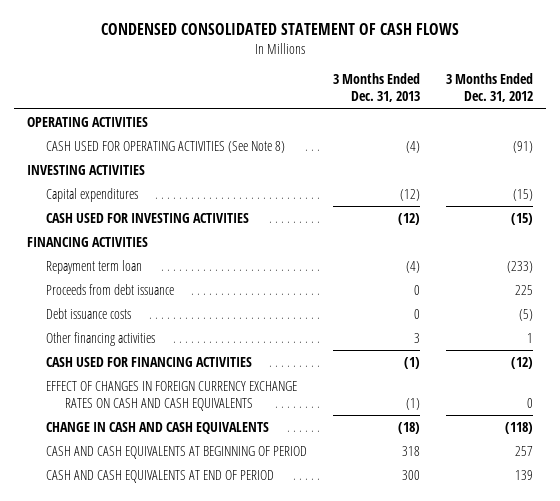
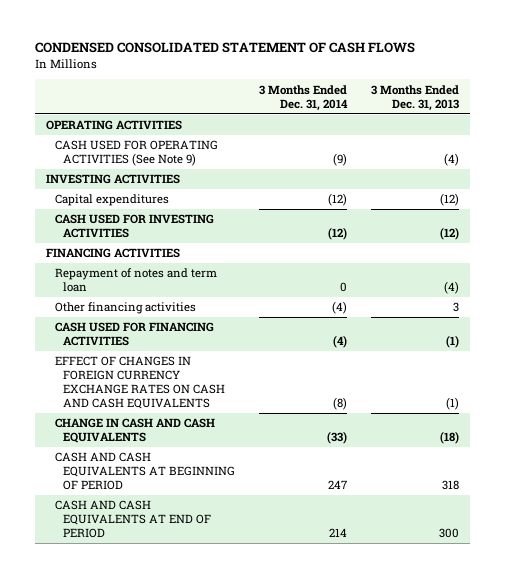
[446,72,534,103] 3 Months Ended Dec. 31, 2012 -> none
none -> [258,84,348,111] 3 Months Ended Dec. 31, 2014
[46,140,286,153] CASH USED FOR OPERATING ACTIVITIES (See Note 8) -> [54,140,218,167] CASH USED FOR OPERATING ACTIVITIES (See Note 9)
[46,283,175,295] Proceeds from debt issuance -> none
[46,307,132,319] Debt issuance costs -> none
[46,259,143,274] Repayment term loan -> [54,268,217,293] Repayment of notes and term loan

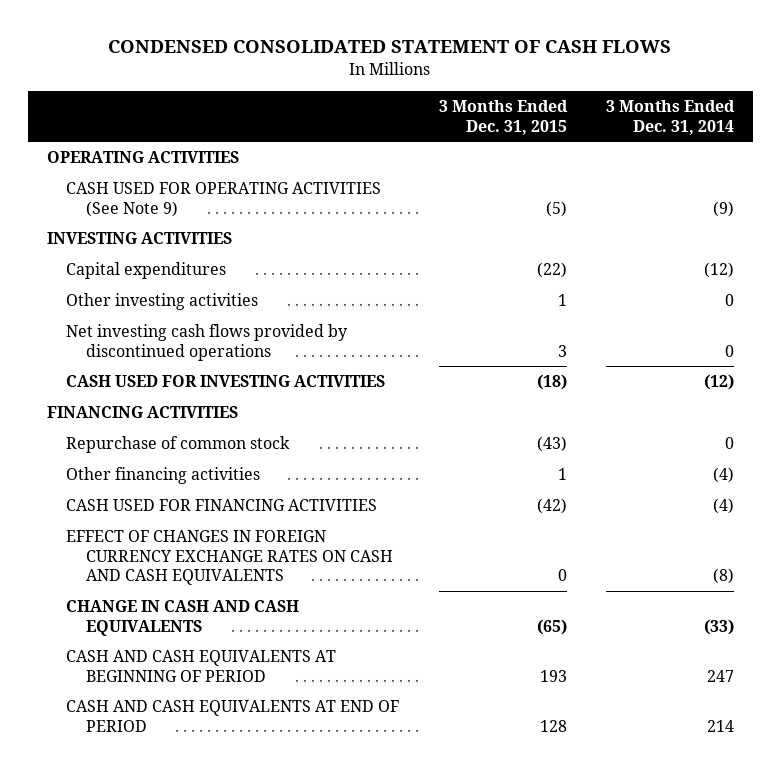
[370,84,459,111] 3 Months Ended Dec. 31, 2013 -> none
none -> [438,100,568,135] 3 Months Ended Dec. 31, 2015
none -> [66,293,259,311] Other investing activities
none -> [66,324,349,361] Net investing cash flows provided by discontinued operations
[54,268,217,293] Repayment of notes and term loan -> none
none -> [66,436,291,454] Repurchase of common stock

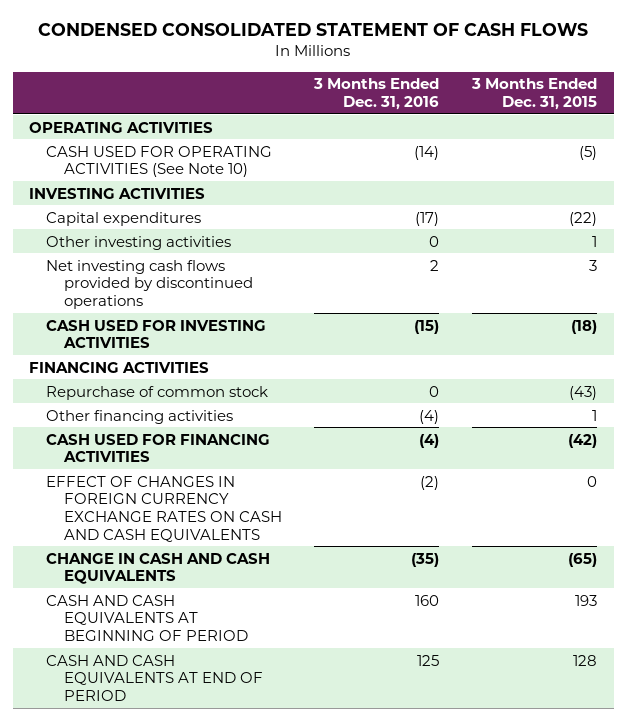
[605,100,735,135] 3 Months Ended Dec. 31, 2014 -> none
none -> [313,78,440,110] 3 Months Ended Dec. 31, 2016
[66,182,382,217] CASH USED FOR OPERATING ACTIVITIES (See Note 9) -> [46,145,273,178] CASH USED FOR OPERATING ACTIVITIES (See Note 10)

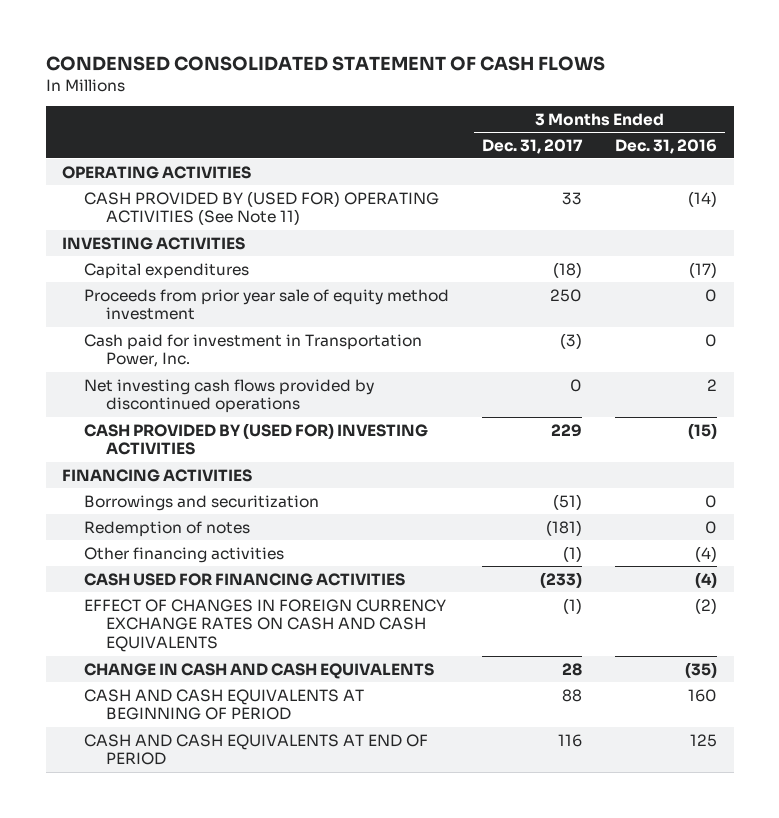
[471,78,598,110] 3 Months Ended Dec. 31, 2015 -> none
none -> [482,138,584,154] Dec. 31, 2017
[46,145,273,178] CASH USED FOR OPERATING ACTIVITIES (See Note 10) -> [84,190,440,226] CASH PROVIDED BY (USED FOR) OPERATING ACTIVITIES (See Note 11)
[46,235,232,250] Other investing activities -> none
none -> [84,288,450,321] Proceeds from prior year sale of equity method investment
none -> [84,333,423,368] Cash paid for investment in Transportation Power, Inc.
[46,319,267,349] CASH USED FOR INVESTING ACTIVITIES -> [84,422,429,456] CASH PROVIDED BY (USED FOR) INVESTING ACTIVITIES
[46,385,269,400] Repurchase of common stock -> none
none -> [84,494,320,511] Borrowings and securitization
none -> [84,520,251,537] Redemption of notes

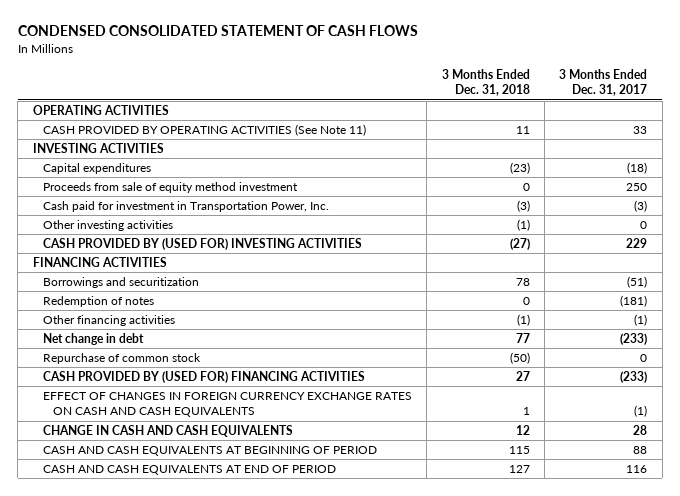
[615,138,718,154] Dec. 31, 2016 -> none
none -> [441,68,530,97] 3 Months Ended Dec. 31, 2018
[84,190,440,226] CASH PROVIDED BY (USED FOR) OPERATING ACTIVITIES (See Note 11) -> [42,124,366,137] CASH PROVIDED BY OPERATING ACTIVITIES (See Note 11)
[84,288,450,321] Proceeds from prior year sale of equity method investment -> [42,182,298,194] Proceeds from sale of equity method investment
[84,378,375,414] Net investing cash flows provided by discontinued operations -> none
none -> [42,220,173,232] Other investing activities
none -> [42,333,144,346] Net change in debt
none -> [42,353,201,365] Repurchase of common stock
[84,572,406,586] CASH USED FOR FINANCING ACTIVITIES -> [42,371,365,384] CASH PROVIDED BY (USED FOR) FINANCING ACTIVITIES

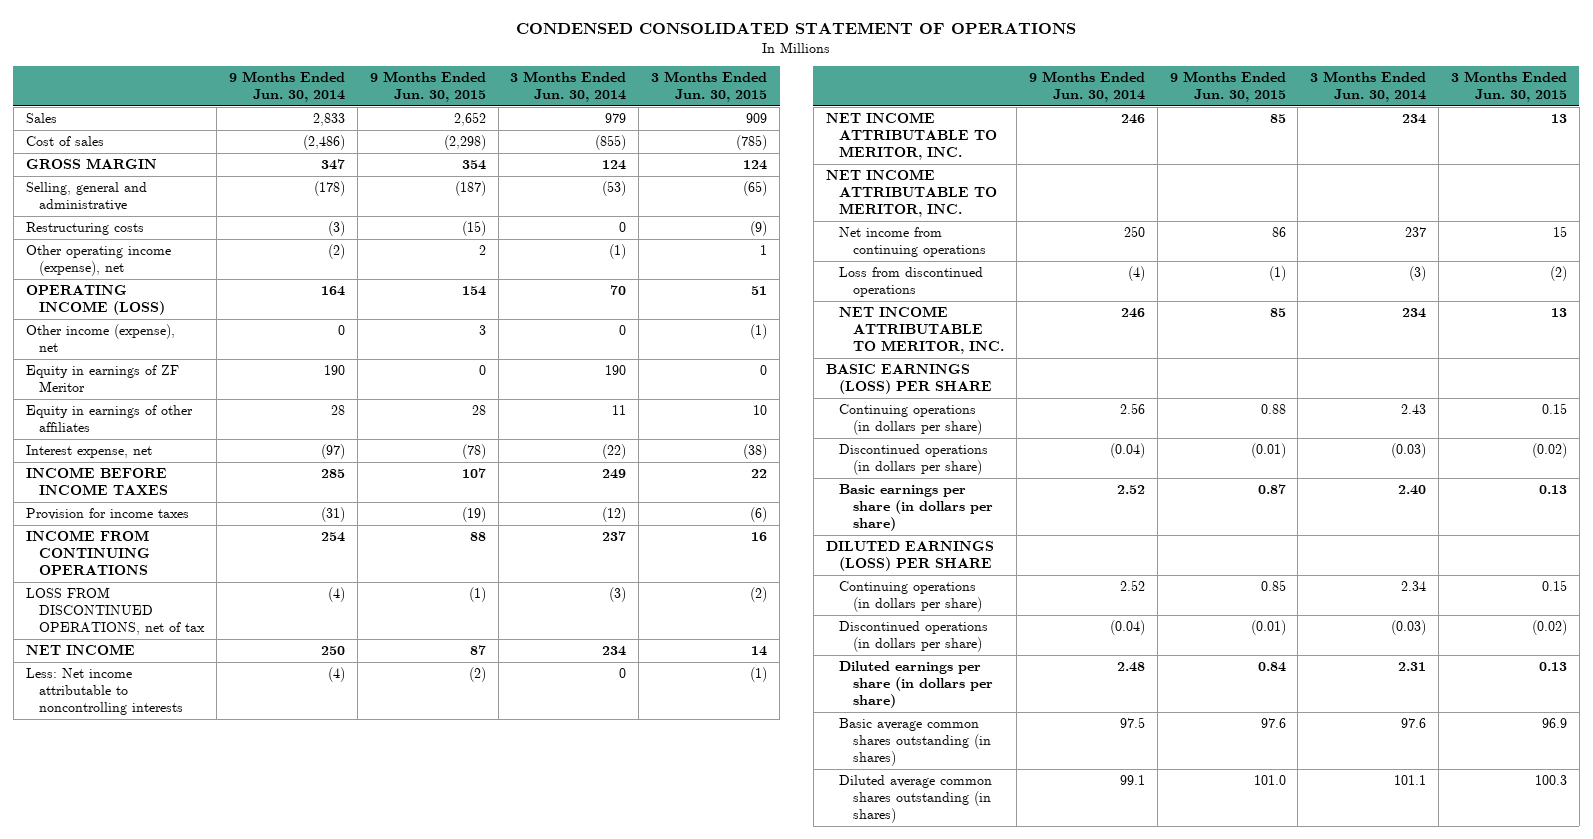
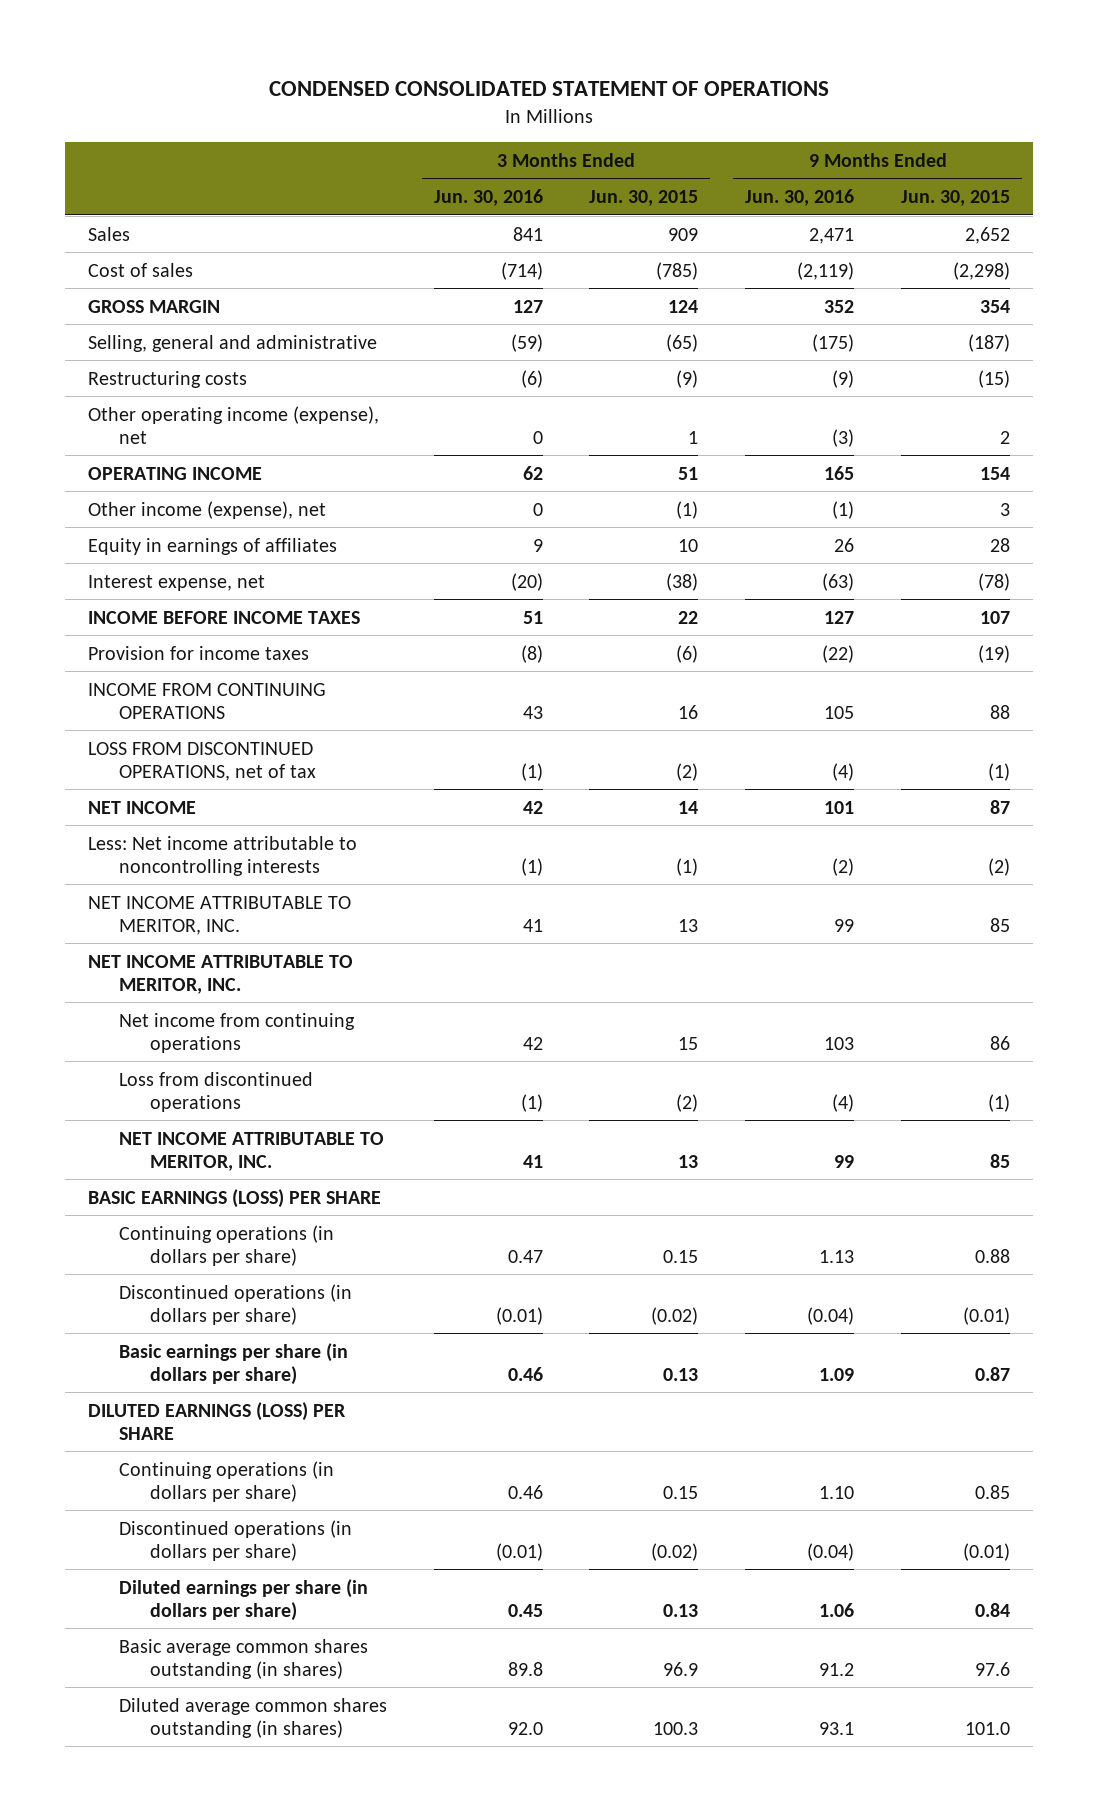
[229,71,346,103] 9 Months Ended Jun. 30, 2014 -> none
[510,71,627,103] 3 Months Ended Jun. 30, 2014 -> none
none -> [433,188,543,206] Jun. 30, 2016
none -> [745,188,855,206] Jun. 30, 2016
[25,285,166,316] OPERATING INCOME (LOSS) -> [88,466,263,480] OPERATING INCOME
[25,365,179,393] Equity in earnings of ZF Meritor -> none
[25,405,193,433] Equity in earnings of other affiliates -> [88,537,338,555] Equity in earnings of affiliates

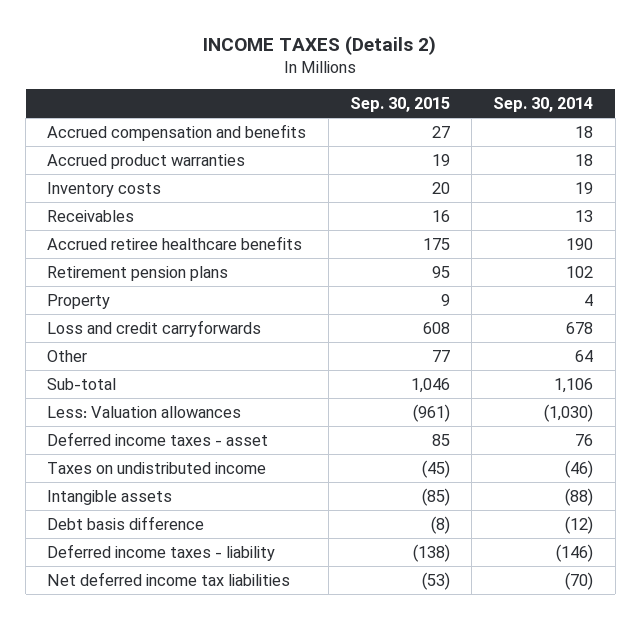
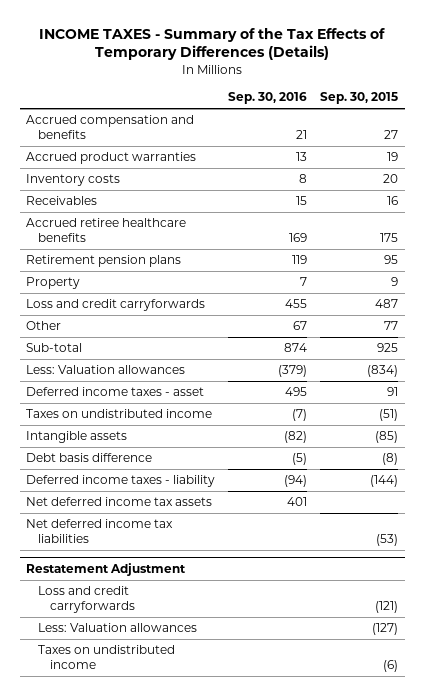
[203,35,437,55] INCOME TAXES (Details 2) -> [39,27,386,61] INCOME TAXES - Summary of the Tax Effects of Temporary Differences (Details)
[493,97,594,113] Sep. 30, 2014 -> none
none -> [228,92,308,105] Sep. 30, 2016
[422,321,450,334] 608 -> [375,299,399,309] 487
[410,377,450,393] 1,046 -> [377,343,399,353] 925
[412,403,450,422] (961) -> [367,365,399,378] (834)
[431,433,450,446] 85 -> [387,387,399,397] 91
[421,459,450,478] (45) -> [379,409,399,422] (51)
[412,543,450,562] (138) -> [370,475,399,488] (144)
none -> [26,497,213,507] Net deferred income tax assets
none -> [26,562,187,576] Restatement Adjustment
none -> [38,586,135,614] Loss and credit carryforwards
none -> [38,623,198,633] Less: Valuation allowances
none -> [38,645,176,670] Taxes on undistributed income

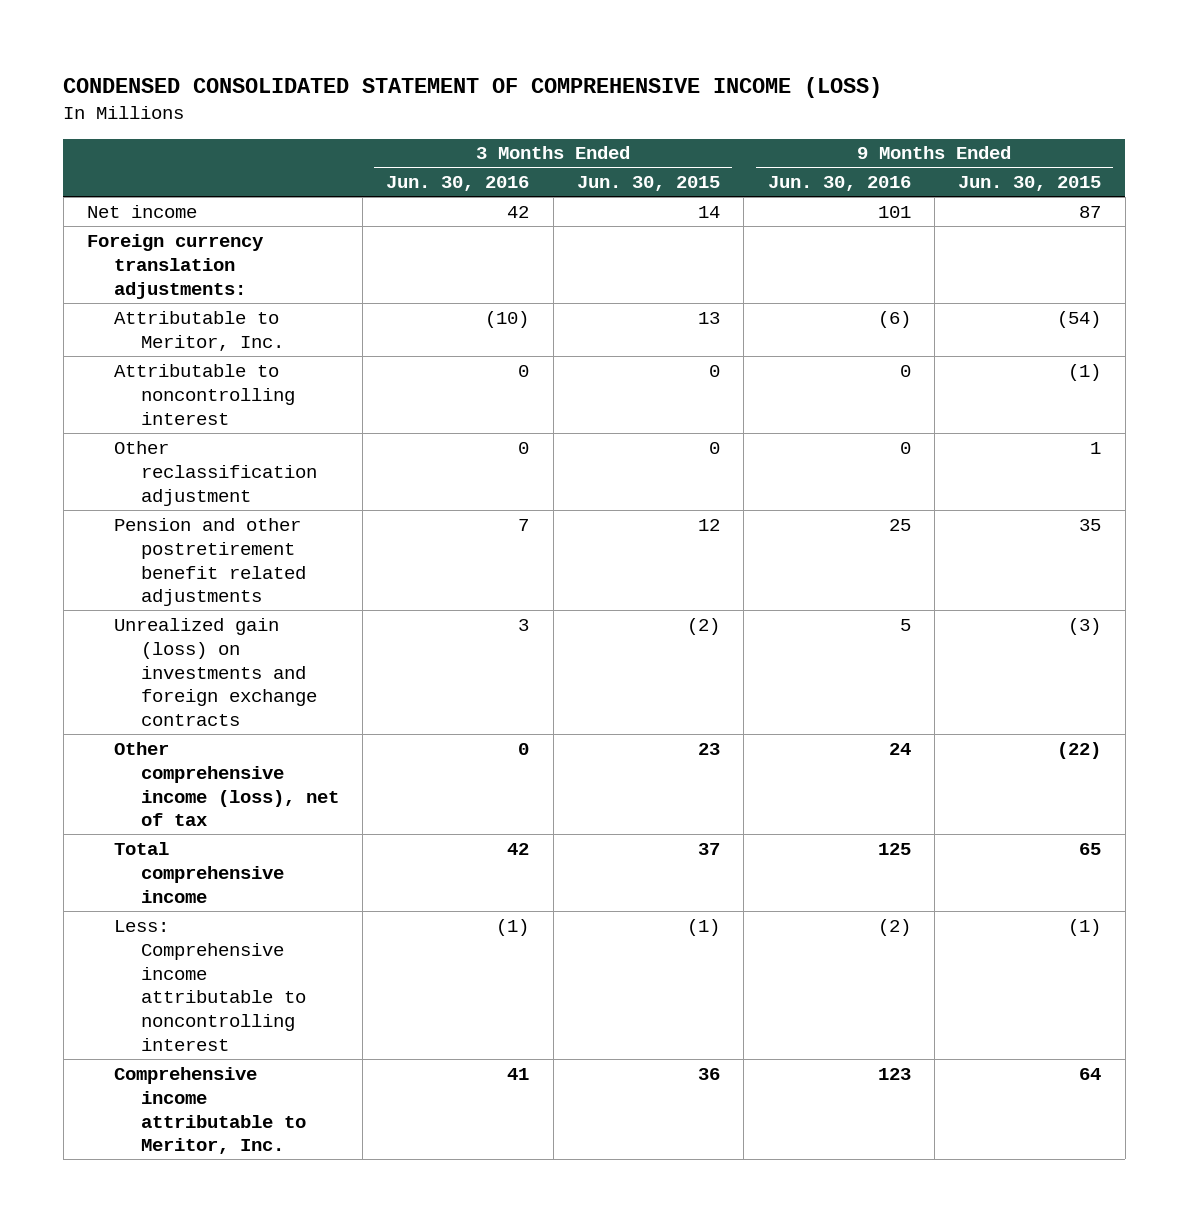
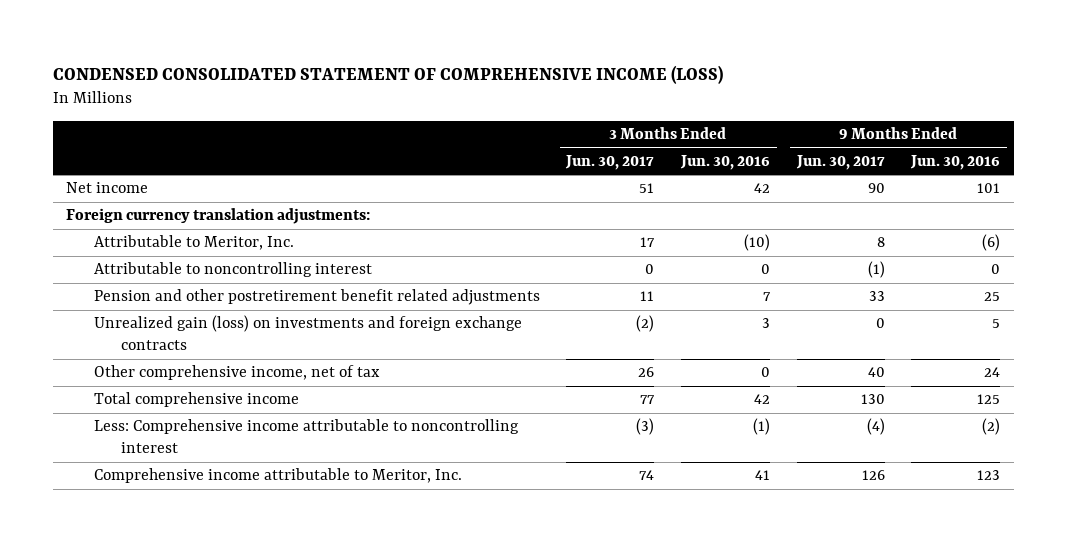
[577,176,721,192] Jun. 30, 2015 -> none
[958,176,1102,192] Jun. 30, 2015 -> none
none -> [565,154,655,170] Jun. 30, 2017
none -> [795,154,885,170] Jun. 30, 2017
[114,440,317,506] Other reclassification adjustment -> none
[114,741,339,827] Other comprehensive income (loss), net of tax -> [93,365,380,381] Other comprehensive income, net of tax

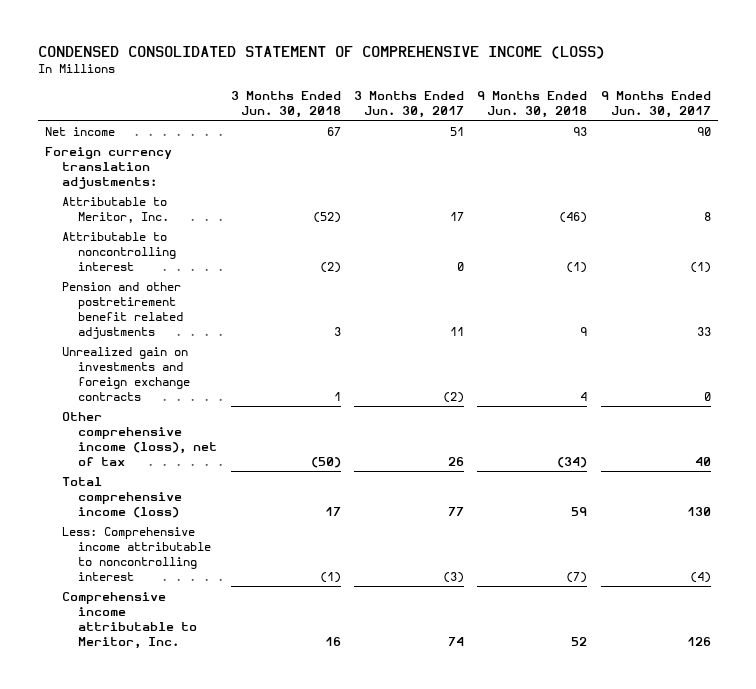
[679,154,770,170] Jun. 30, 2016 -> none
[910,154,1001,170] Jun. 30, 2016 -> none
none -> [230,90,341,118] 3 Months Ended Jun. 30, 2018
none -> [477,90,588,118] 9 Months Ended Jun. 30, 2018
[93,315,522,351] Unrealized gain (loss) on investments and foreign exchange contracts -> [61,346,191,401] Unrealized gain on investments and foreign exchange contracts
[93,365,380,381] Other comprehensive income, net of tax -> [61,411,218,466] Other comprehensive income (loss), net of tax
[93,392,299,408] Total comprehensive income -> [61,476,183,518] Total comprehensive income (loss)

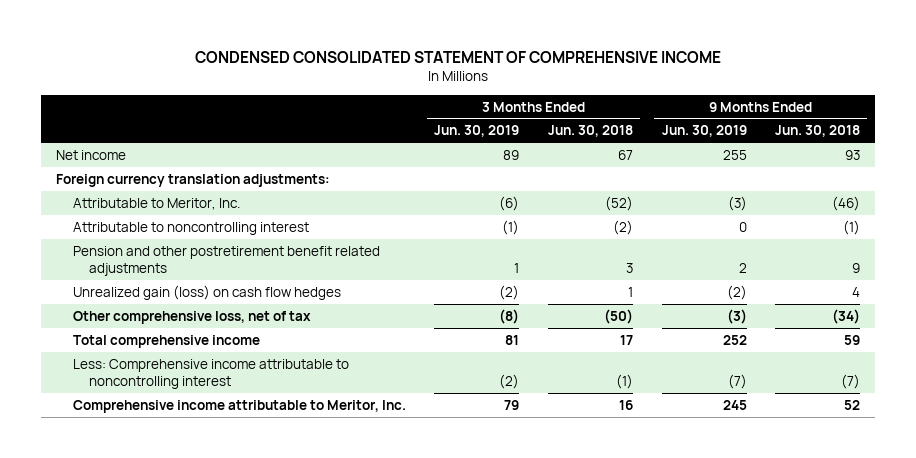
[37,45,605,59] CONDENSED CONSOLIDATED STATEMENT OF COMPREHENSIVE INCOME (LOSS) -> [195,50,722,63] CONDENSED CONSOLIDATED STATEMENT OF COMPREHENSIVE INCOME
[354,90,465,118] 3 Months Ended Jun. 30, 2017 -> none
[600,90,711,118] 9 Months Ended Jun. 30, 2017 -> none
none -> [434,125,520,138] Jun. 30, 2019
none -> [661,125,747,138] Jun. 30, 2019
[61,346,191,401] Unrealized gain on investments and foreign exchange contracts -> [72,284,341,300] Unrealized gain (loss) on cash flow hedges
[61,411,218,466] Other comprehensive income (loss), net of tax -> [72,310,311,324] Other comprehensive loss, net of tax
[61,476,183,518] Total comprehensive income (loss) -> [72,334,260,348] Total comprehensive income

